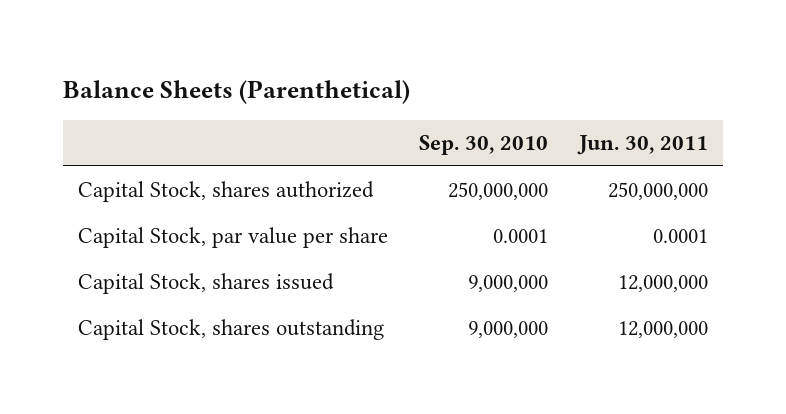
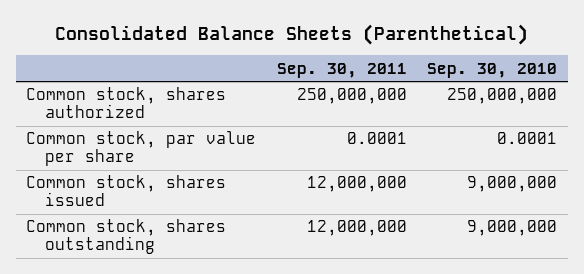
[63,79,411,104] Balance Sheets (Parenthetical) -> [54,23,528,45] Consolidated Balance Sheets (Parenthetical)
[576,135,708,156] Jun. 30, 2011 -> none
none -> [276,62,407,78] Sep. 30, 2011
[78,181,375,203] Capital Stock, shares authorized -> [26,87,227,119] Common stock, shares authorized
[78,227,389,249] Capital Stock, par value per share -> [26,131,257,167] Common stock, par value per share
[78,273,335,295] Capital Stock, shares issued -> [26,175,227,207] Common stock, shares issued
[78,319,385,341] Capital Stock, shares outstanding -> [26,219,227,255] Common stock, shares outstanding

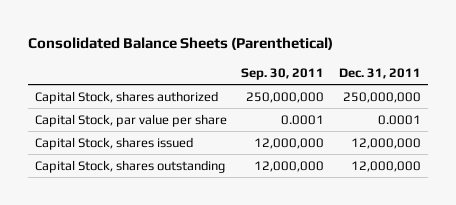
[427,62,558,78] Sep. 30, 2010 -> none
none -> [338,67,421,79] Dec. 31, 2011
[26,87,227,119] Common stock, shares authorized -> [35,90,219,104] Capital Stock, shares authorized
[26,131,257,167] Common stock, par value per share -> [35,113,228,127] Capital Stock, par value per share
[26,175,227,207] Common stock, shares issued -> [35,136,194,150] Capital Stock, shares issued
[26,219,227,255] Common stock, shares outstanding -> [35,159,226,173] Capital Stock, shares outstanding

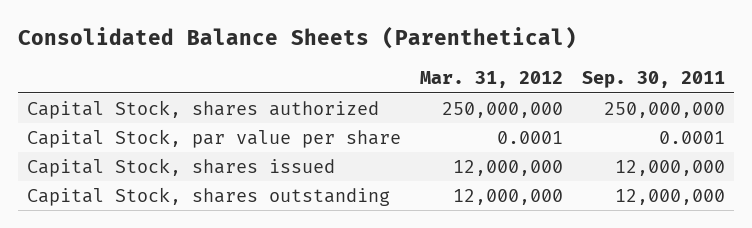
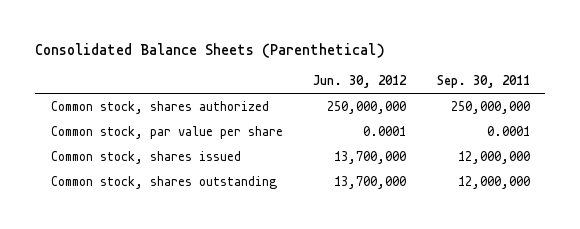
[419,71,563,89] Mar. 31, 2012 -> none
none -> [313,75,408,89] Jun. 30, 2012
[27,100,380,120] Capital Stock, shares authorized -> [50,100,269,114] Common stock, shares authorized
[27,129,402,149] Capital Stock, par value per share -> [50,125,283,139] Common stock, par value per share
[27,158,336,178] Capital Stock, shares issued -> [50,150,241,164] Common stock, shares issued
[27,187,391,207] Capital Stock, shares outstanding -> [50,175,277,189] Common stock, shares outstanding

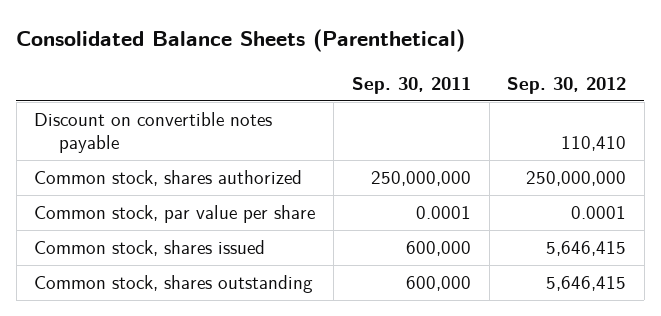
[313,75,408,89] Jun. 30, 2012 -> none
none -> [507,76,627,94] Sep. 30, 2012
none -> [34,112,273,153] Discount on convertible notes payable
[457,150,530,164] 12,000,000 -> [405,241,471,257] 600,000
[457,175,530,189] 12,000,000 -> [405,276,471,292] 600,000

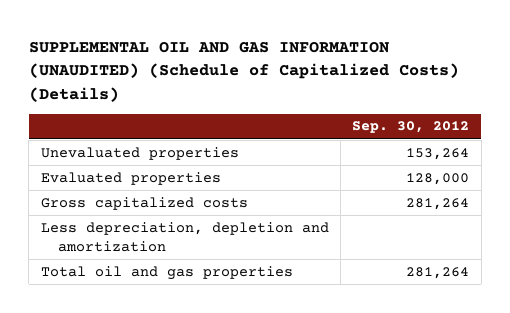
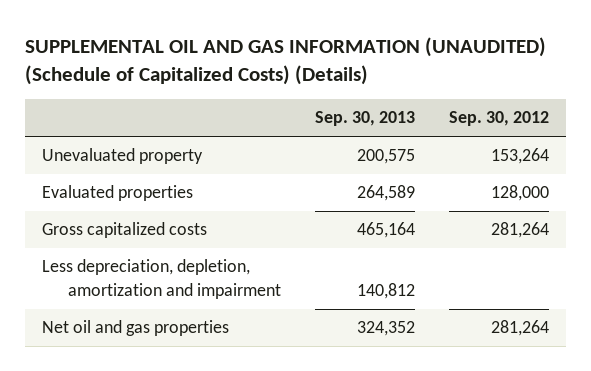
none -> [315,111,416,127] Sep. 30, 2013
[40,146,239,160] Unevaluated properties -> [41,148,203,165] Unevaluated property
[40,221,329,252] Less depreciation, depletion and amortization -> [41,259,282,299] Less depreciation, depletion, amortization and impairment
[40,265,293,280] Total oil and gas properties -> [41,320,229,337] Net oil and gas properties

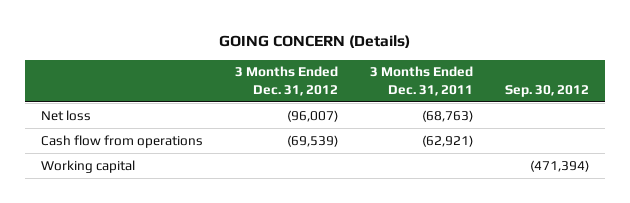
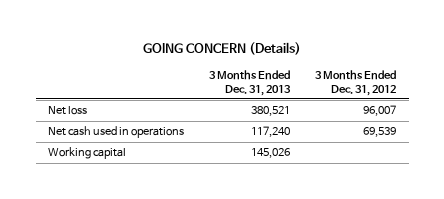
[369,66,473,96] 3 Months Ended Dec. 31, 2011 -> none
[504,84,589,97] Sep. 30, 2012 -> none
none -> [209,69,292,96] 3 Months Ended Dec. 31, 2013
[287,109,339,122] (96,007) -> [363,105,397,117] 96,007
[41,134,204,148] Cash flow from operations -> [48,126,185,139] Net cash used in operations
[287,134,339,147] (69,539) -> [363,127,397,138] 69,539

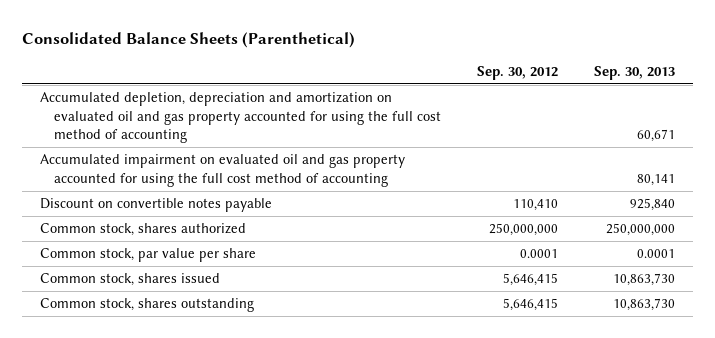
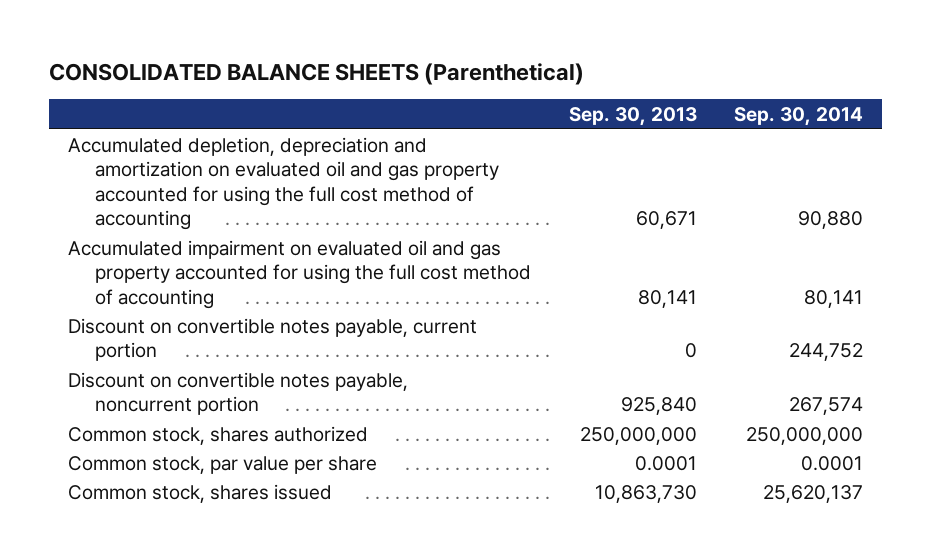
[21,32,355,49] Consolidated Balance Sheets (Parenthetical) -> [49,62,585,85] CONSOLIDATED BALANCE SHEETS (Parenthetical)
[477,65,559,80] Sep. 30, 2012 -> none
none -> [734,106,864,126] Sep. 30, 2014
none -> [68,317,478,362] Discount on convertible notes payable, current portion
[39,198,272,213] Discount on convertible notes payable -> [68,371,409,416] Discount on convertible notes payable, noncurrent portion
[39,298,254,313] Common stock, shares outstanding -> none

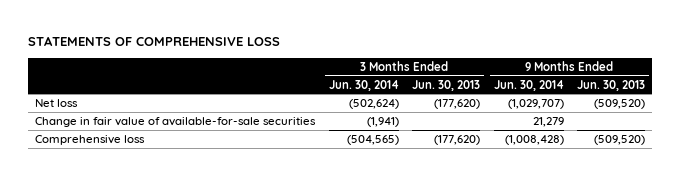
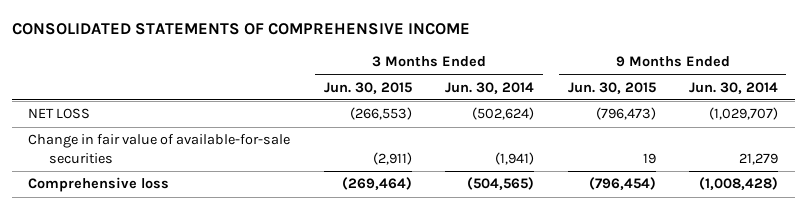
[28,36,281,47] STATEMENTS OF COMPREHENSIVE LOSS -> [11,23,470,36] CONSOLIDATED STATEMENTS OF COMPREHENSIVE INCOME
[412,79,481,91] Jun. 30, 2013 -> none
[577,79,646,91] Jun. 30, 2013 -> none
none -> [323,81,412,94] Jun. 30, 2015
none -> [567,81,656,94] Jun. 30, 2015
[35,98,79,107] Net loss -> [28,108,91,120] NET LOSS

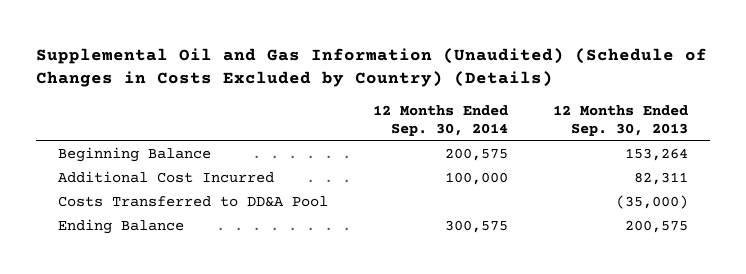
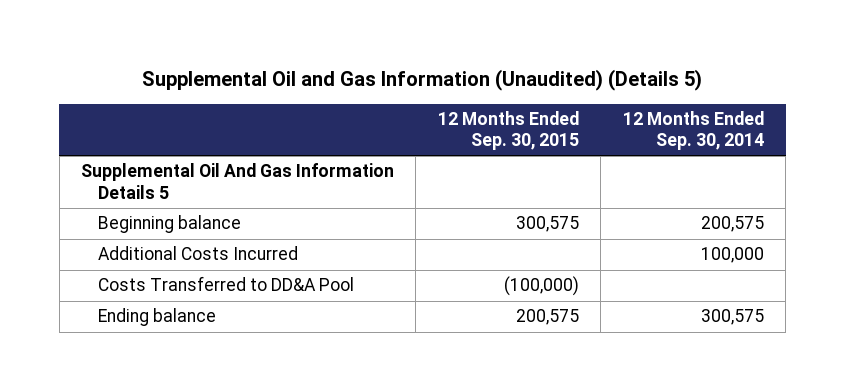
[35,47,707,88] Supplemental Oil and Gas Information (Unaudited) (Schedule of Changes in Costs Excluded by Country) (Details) -> [142,69,703,92] Supplemental Oil and Gas Information (Unaudited) (Details 5)
[552,104,688,137] 12 Months Ended Sep. 30, 2013 -> none
none -> [437,111,579,151] 12 Months Ended Sep. 30, 2015
none -> [80,163,394,199] Supplemental Oil And Gas Information Details 5
[58,147,212,163] Beginning Balance -> [98,215,242,234] Beginning balance
[58,171,275,184] Additional Cost Incurred -> [98,246,299,261] Additional Costs Incurred
[58,219,185,235] Ending Balance -> [98,308,217,327] Ending balance

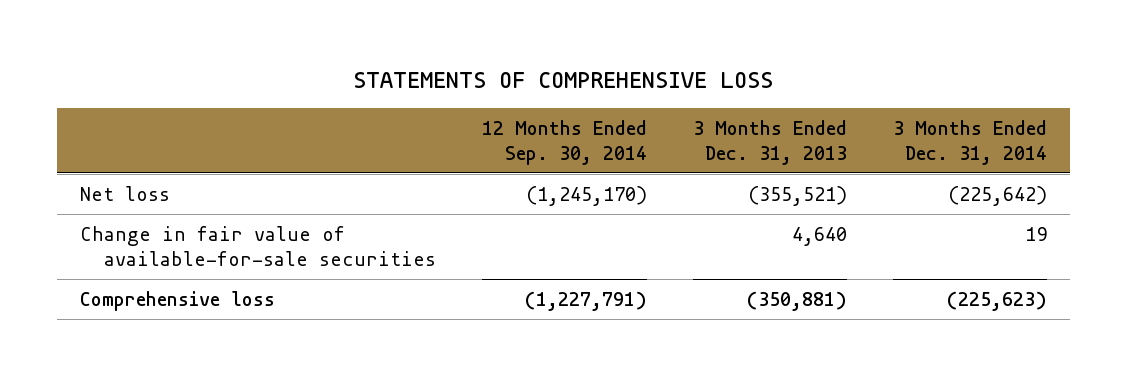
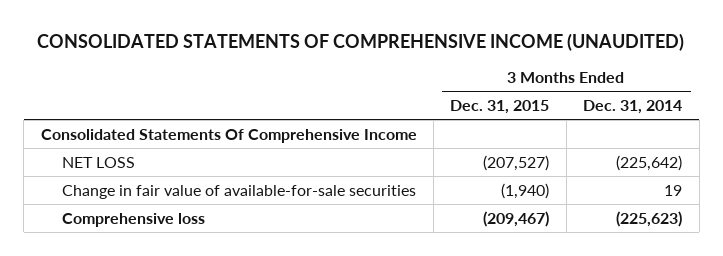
[353,71,774,88] STATEMENTS OF COMPREHENSIVE LOSS -> [37,32,685,51] CONSOLIDATED STATEMENTS OF COMPREHENSIVE INCOME (UNAUDITED)
[481,120,647,165] 12 Months Ended Sep. 30, 2014 -> none
[692,120,847,165] 3 Months Ended Dec. 31, 2013 -> none
none -> [450,99,550,114] Dec. 31, 2015
none -> [40,128,417,143] Consolidated Statements Of Comprehensive Income
[79,186,170,202] Net loss -> [62,156,136,168] NET LOSS

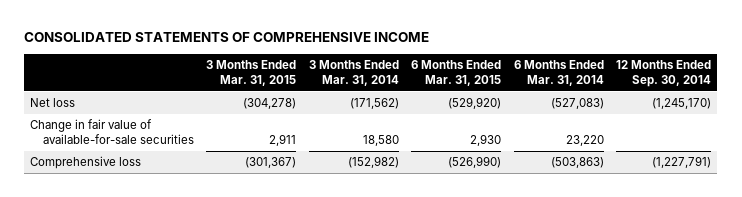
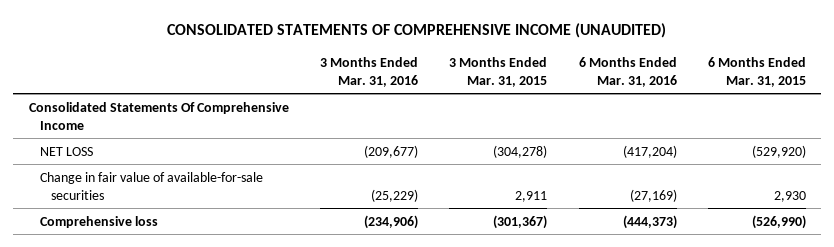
[24,32,430,43] CONSOLIDATED STATEMENTS OF COMPREHENSIVE INCOME -> [167,22,667,38] CONSOLIDATED STATEMENTS OF COMPREHENSIVE INCOME (UNAUDITED)
[308,60,399,86] 3 Months Ended Mar. 31, 2014 -> none
[513,60,604,86] 6 Months Ended Mar. 31, 2014 -> none
[616,60,712,87] 12 Months Ended Sep. 30, 2014 -> none
none -> [319,56,418,87] 3 Months Ended Mar. 31, 2016
none -> [578,56,677,87] 6 Months Ended Mar. 31, 2016
none -> [28,101,289,130] Consolidated Statements Of Comprehensive Income
[30,98,76,108] Net loss -> [40,146,94,156] NET LOSS

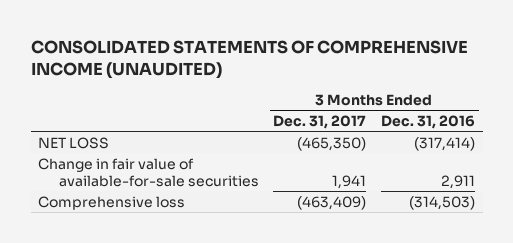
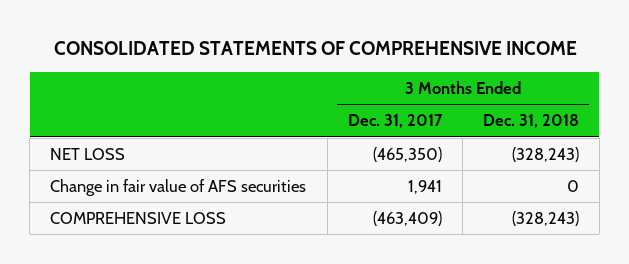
[30,39,468,80] CONSOLIDATED STATEMENTS OF COMPREHENSIVE INCOME (UNAUDITED) -> [53,41,577,56] CONSOLIDATED STATEMENTS OF COMPREHENSIVE INCOME
[381,115,476,130] Dec. 31, 2016 -> none
none -> [482,114,579,129] Dec. 31, 2018
[38,157,259,187] Change in fair value of available-for-sale securities -> [50,178,307,196] Change in fair value of AFS securities
[38,195,186,210] Comprehensive loss -> [50,211,227,224] COMPREHENSIVE LOSS

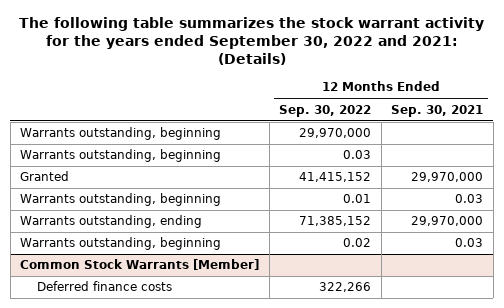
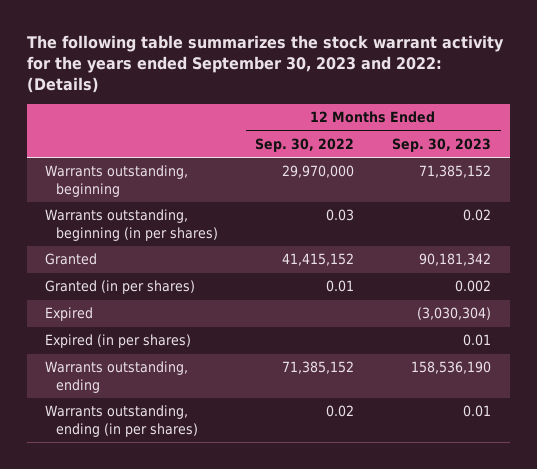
[18,17,484,66] The following table summarizes the stock warrant activity for the years ended September 30, 2022 and 2021: (Details) -> [26,34,504,94] The following table summarizes the stock warrant activity for the years ended September 30, 2023 and 2022: (Details)
[391,104,484,117] Sep. 30, 2021 -> none
none -> [392,138,492,153] Sep. 30, 2023
[20,149,222,163] Warrants outstanding, beginning -> [45,209,218,241] Warrants outstanding, beginning (in per shares)
[20,193,222,207] Warrants outstanding, beginning -> [45,280,196,295] Granted (in per shares)
none -> [45,307,94,322] Expired
none -> [45,334,192,349] Expired (in per shares)
[20,259,260,271] Common Stock Warrants [Member] -> none
[37,281,173,292] Deferred finance costs -> none
[20,237,222,251] Warrants outstanding, beginning -> [45,405,198,437] Warrants outstanding, ending (in per shares)

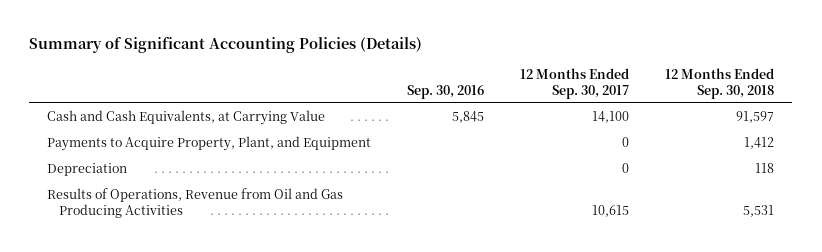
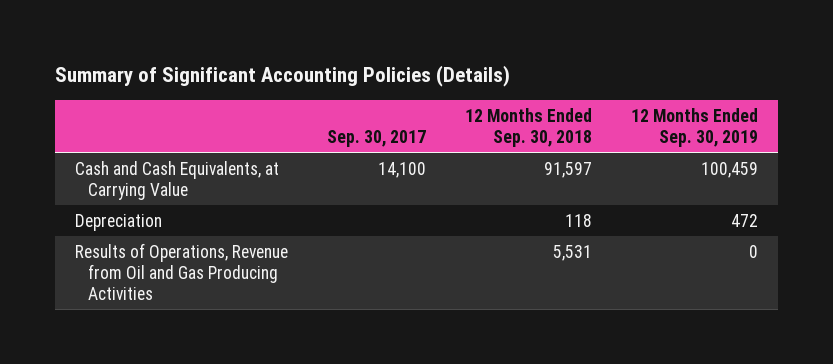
[407,84,485,99] Sep. 30, 2016 -> none
[520,68,630,99] 12 Months Ended Sep. 30, 2017 -> none
none -> [326,129,426,147] Sep. 30, 2017
none -> [631,107,759,147] 12 Months Ended Sep. 30, 2019
[47,136,372,152] Payments to Acquire Property, Plant, and Equipment -> none

